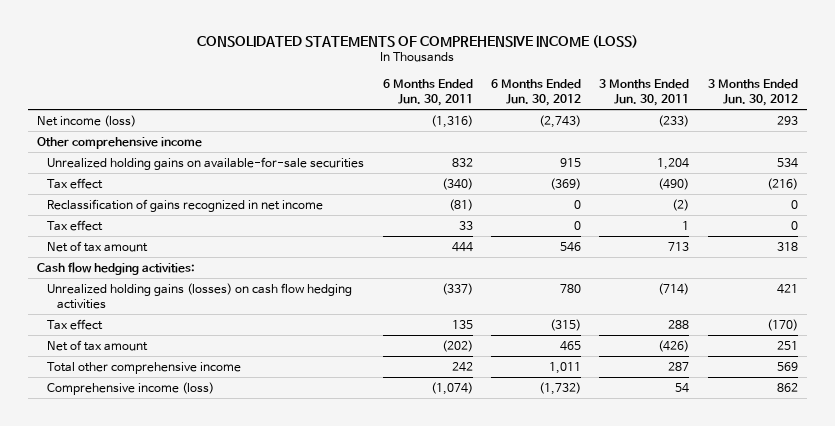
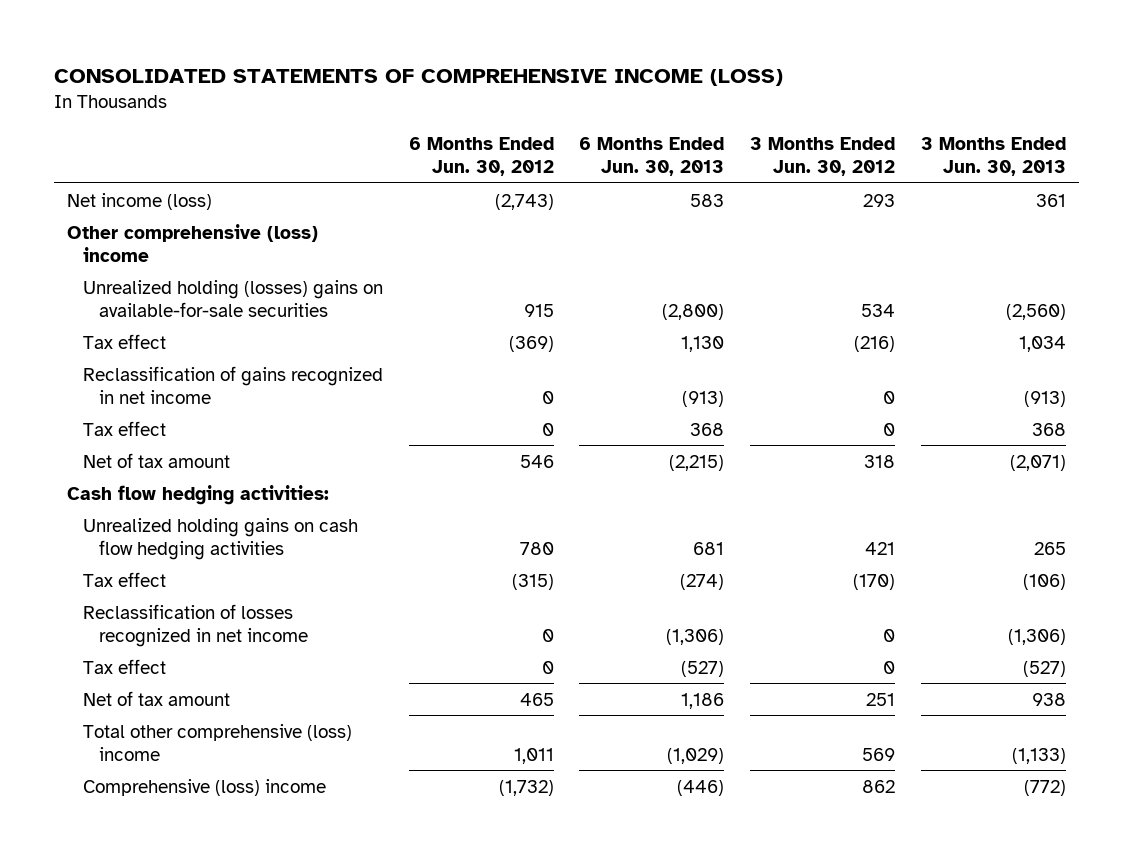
[382,78,473,106] 6 Months Ended Jun. 30, 2011 -> none
[599,78,690,106] 3 Months Ended Jun. 30, 2011 -> none
none -> [579,136,725,176] 6 Months Ended Jun. 30, 2013
none -> [921,136,1067,176] 3 Months Ended Jun. 30, 2013
[37,136,203,149] Other comprehensive income -> [66,223,318,262] Other comprehensive (loss) income
[47,156,365,170] Unrealized holding gains on available-for-sale securities -> [82,279,383,317] Unrealized holding (losses) gains on available-for-sale securities
[47,282,353,309] Unrealized holding gains (losses) on cash flow hedging activities -> [82,517,358,560] Unrealized holding gains on cash flow hedging activities
none -> [82,603,308,647] Reclassification of losses recognized in net income
none -> [82,658,166,674] Tax effect
[47,361,242,374] Total other comprehensive income -> [82,723,352,761] Total other comprehensive (loss) income
[47,381,215,395] Comprehensive income (loss) -> [82,778,326,796] Comprehensive (loss) income

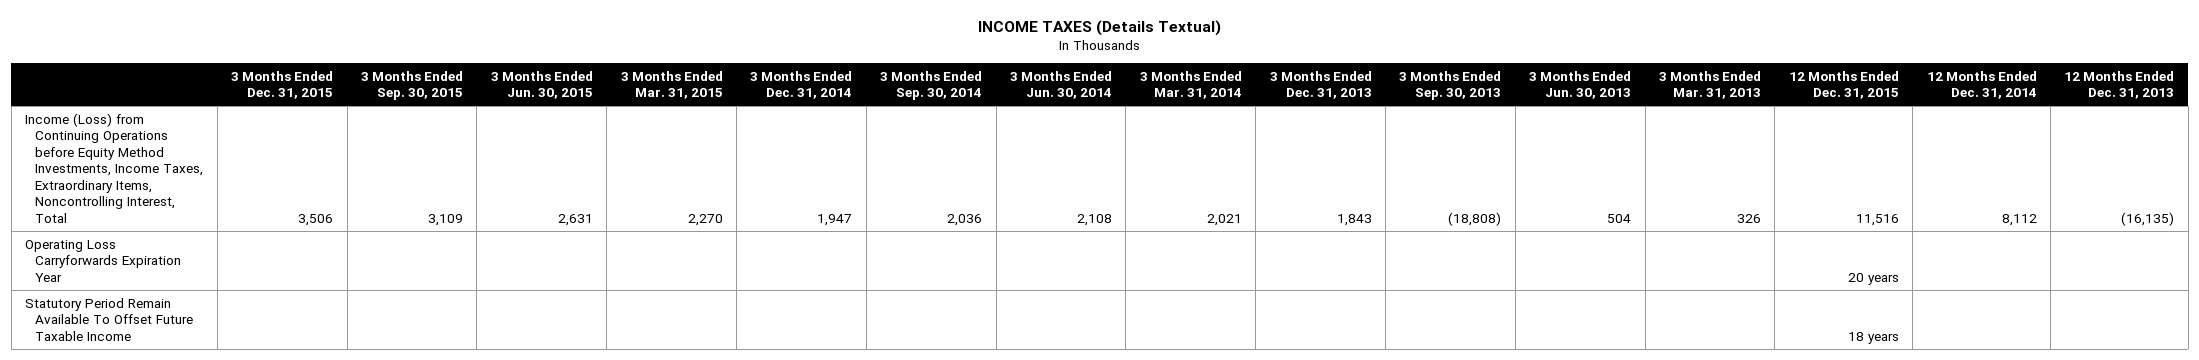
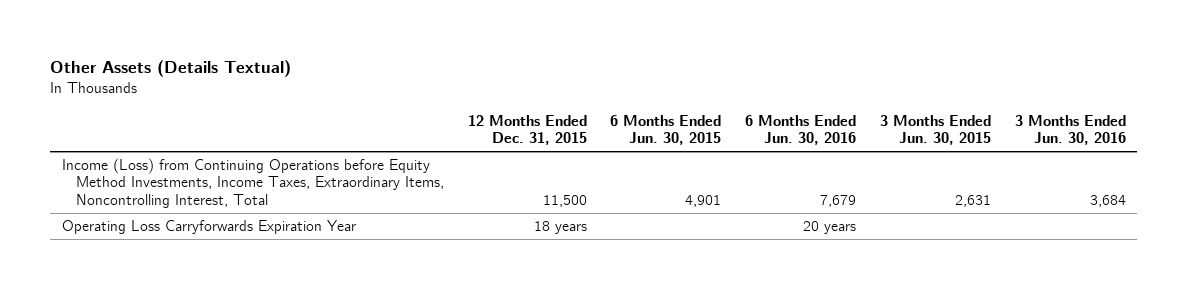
[977,19,1221,36] INCOME TAXES (Details Textual) -> [50,60,292,78] Other Assets (Details Textual)
[231,70,334,100] 3 Months Ended Dec. 31, 2015 -> none
[360,70,463,101] 3 Months Ended Sep. 30, 2015 -> none
[620,70,723,100] 3 Months Ended Mar. 31, 2015 -> none
[750,70,853,100] 3 Months Ended Dec. 31, 2014 -> none
[880,70,983,101] 3 Months Ended Sep. 30, 2014 -> none
[1009,70,1112,100] 3 Months Ended Jun. 30, 2014 -> none
[1139,70,1242,100] 3 Months Ended Mar. 31, 2014 -> none
[1269,70,1372,100] 3 Months Ended Dec. 31, 2013 -> none
[1399,70,1502,101] 3 Months Ended Sep. 30, 2013 -> none
[1529,70,1632,100] 3 Months Ended Jun. 30, 2013 -> none
[1659,70,1762,100] 3 Months Ended Mar. 31, 2013 -> none
[1926,70,2037,100] 12 Months Ended Dec. 31, 2014 -> none
[2064,70,2175,100] 12 Months Ended Dec. 31, 2013 -> none
none -> [610,115,722,146] 6 Months Ended Jun. 30, 2015
none -> [745,115,857,146] 6 Months Ended Jun. 30, 2016
none -> [1014,115,1126,146] 3 Months Ended Jun. 30, 2016
[24,297,194,341] Statutory Period Remain Available To Offset Future Taxable Income -> none
[1855,213,1899,226] 11,516 -> [542,194,587,207] 11,500
[1847,272,1899,285] 20 years -> [533,221,587,235] 18 years

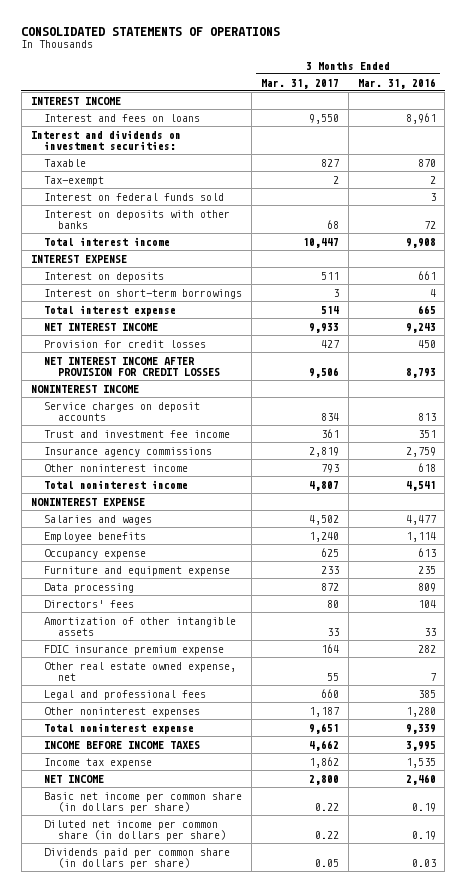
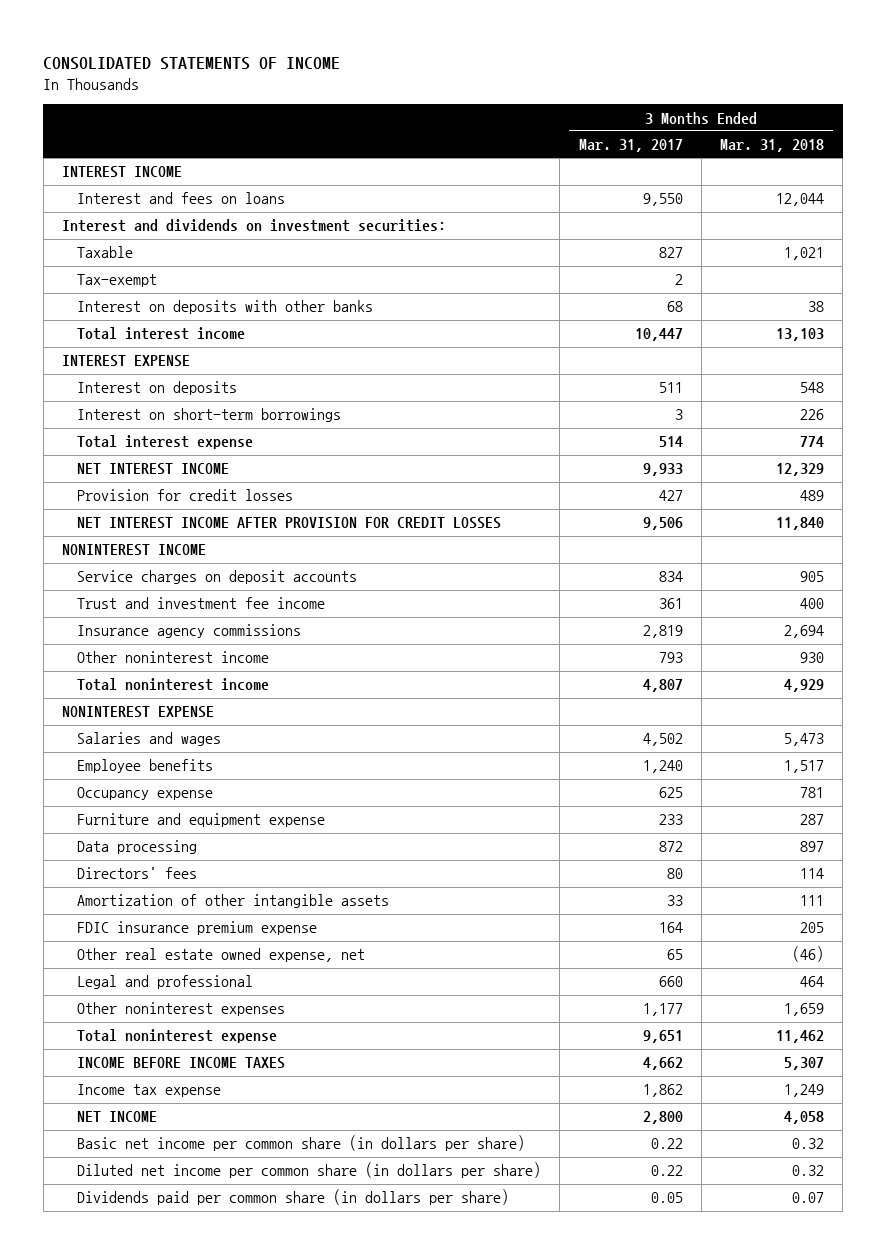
[21,26,281,36] CONSOLIDATED STATEMENTS OF OPERATIONS -> [43,56,341,70] CONSOLIDATED STATEMENTS OF INCOME
[357,77,436,89] Mar. 31, 2016 -> none
none -> [719,139,824,153] Mar. 31, 2018
[44,192,225,201] Interest on federal funds sold -> none
[327,673,340,682] 55 -> [666,949,683,961] 65
[44,689,207,700] Legal and professional fees -> [77,975,254,990] Legal and professional
[309,706,340,717] 1,187 -> [642,1003,683,1017] 1,177

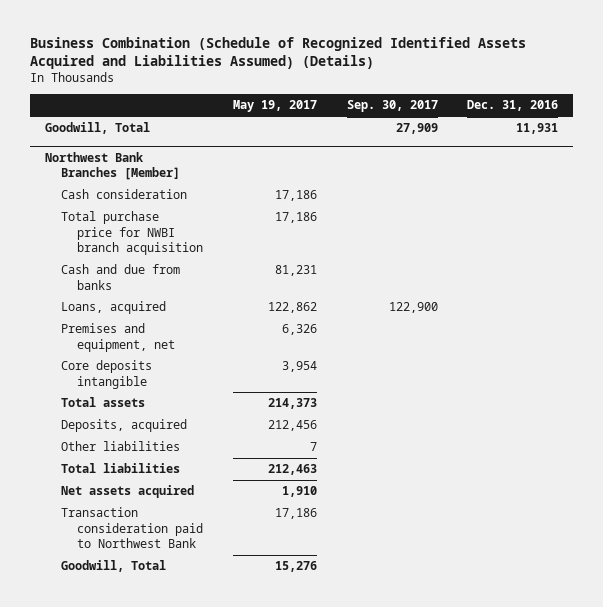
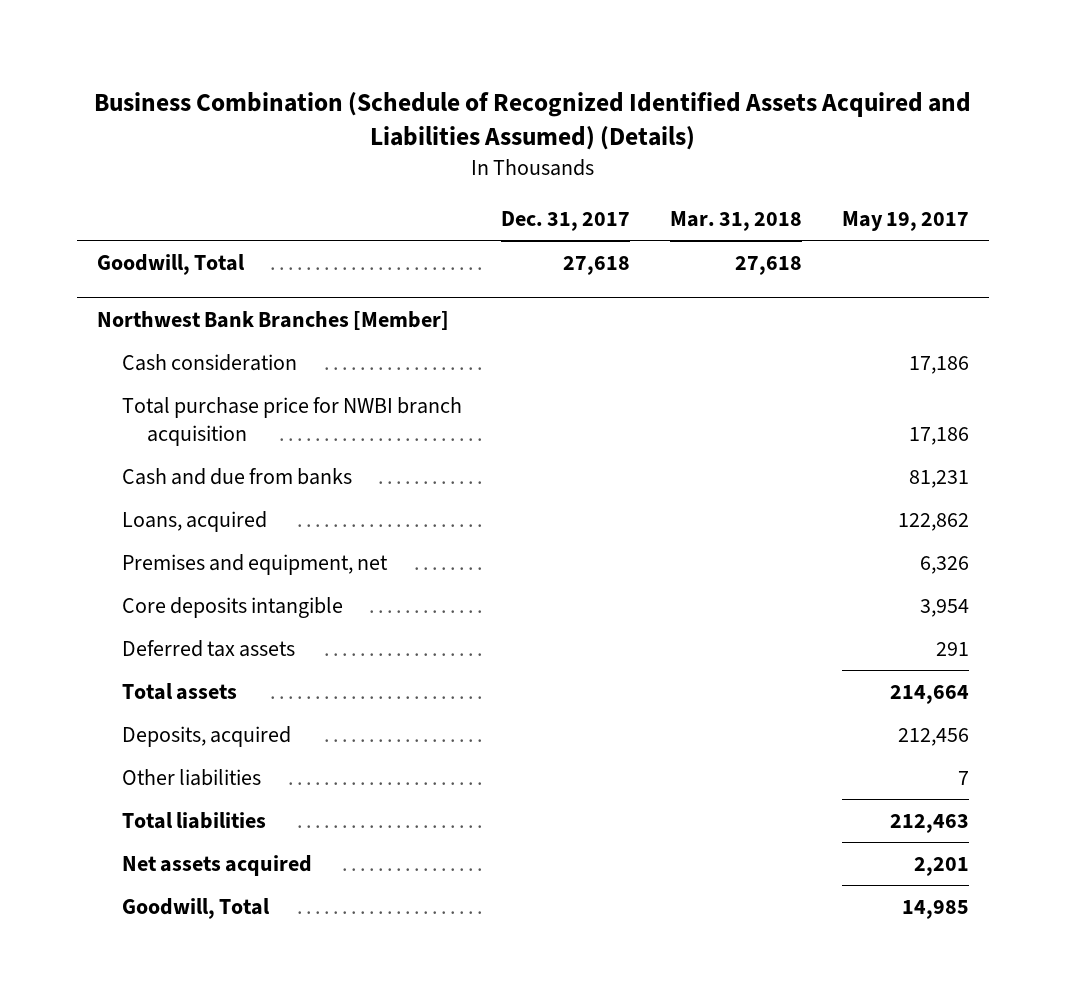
[346,100,438,113] Sep. 30, 2017 -> none
[467,100,559,112] Dec. 31, 2016 -> none
none -> [501,210,631,231] Dec. 31, 2017
none -> [670,210,803,231] Mar. 31, 2018
none -> [121,639,295,657] Deferred tax assets
[267,398,317,410] 214,373 -> [889,684,969,704] 214,664
[60,507,204,548] Transaction consideration paid to Northwest Bank -> none
[281,486,317,498] 1,910 -> [913,856,969,876] 2,201
[274,561,317,573] 15,276 -> [901,899,969,919] 14,985

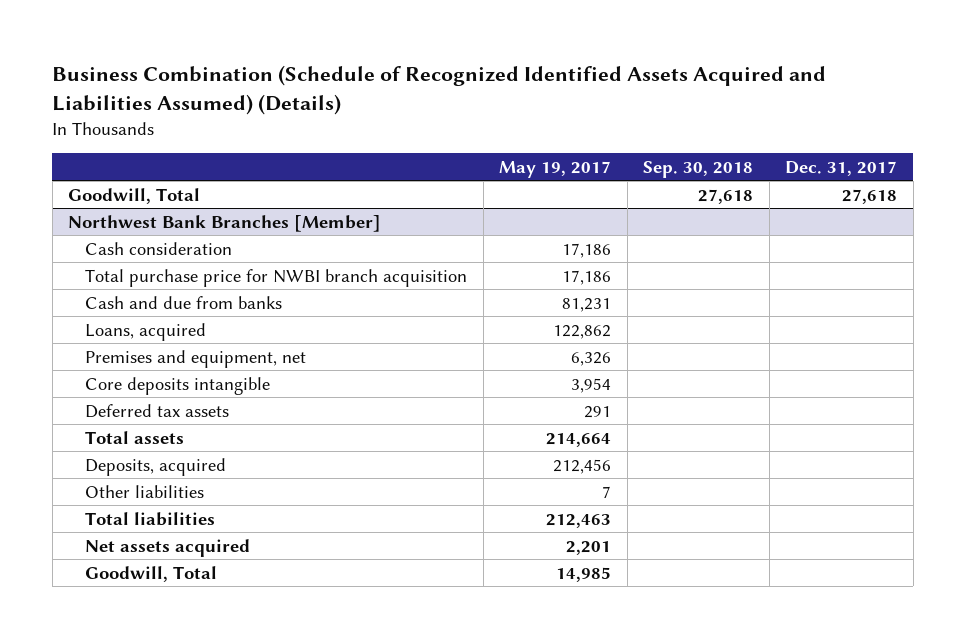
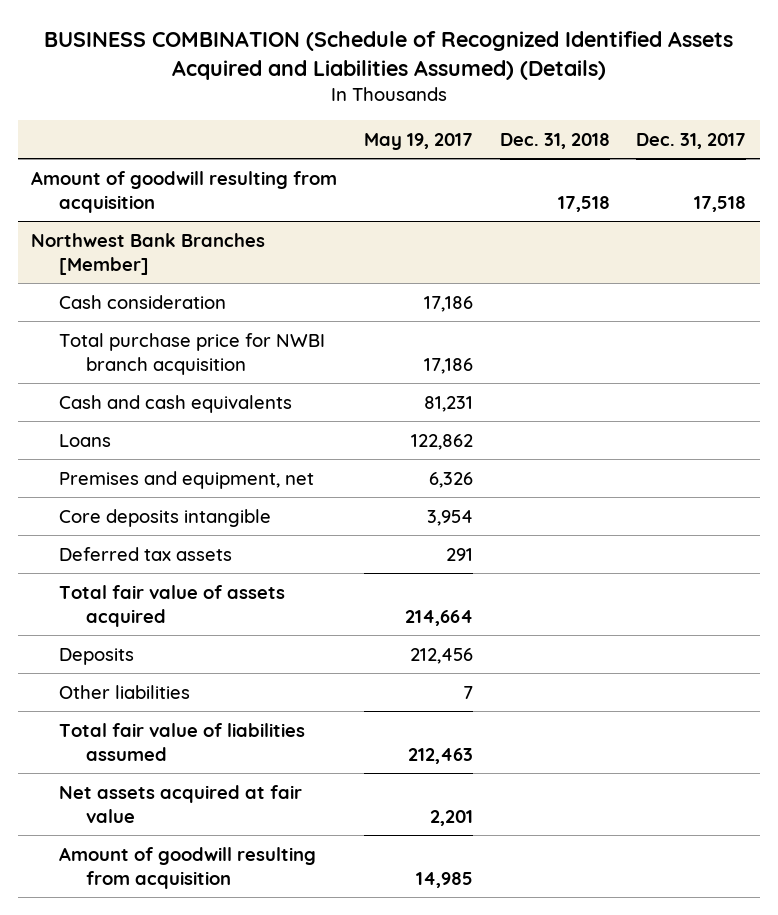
[52,64,827,115] Business Combination (Schedule of Recognized Identified Assets Acquired and Liabilities Assumed) (Details) -> [43,30,733,80] BUSINESS COMBINATION (Schedule of Recognized Identified Assets Acquired and Liabilities Assumed) (Details)
[643,160,754,178] Sep. 30, 2018 -> none
none -> [499,132,610,149] Dec. 31, 2018
[68,187,201,204] Goodwill, Total -> none
none -> [31,170,338,213] Amount of goodwill resulting from acquisition
[85,295,283,309] Cash and due from banks -> [58,394,292,413] Cash and cash equivalents
[85,322,207,341] Loans, acquired -> [58,433,111,447] Loans
[85,430,185,444] Total assets -> [58,584,285,627] Total fair value of assets acquired
[85,457,227,476] Deposits, acquired -> [58,647,134,665] Deposits
[85,511,216,526] Total liabilities -> [58,722,305,761] Total fair value of liabilities assumed
[85,538,251,557] Net assets acquired -> [58,784,302,823] Net assets acquired at fair value
[85,565,218,582] Goodwill, Total -> [58,846,316,889] Amount of goodwill resulting from acquisition

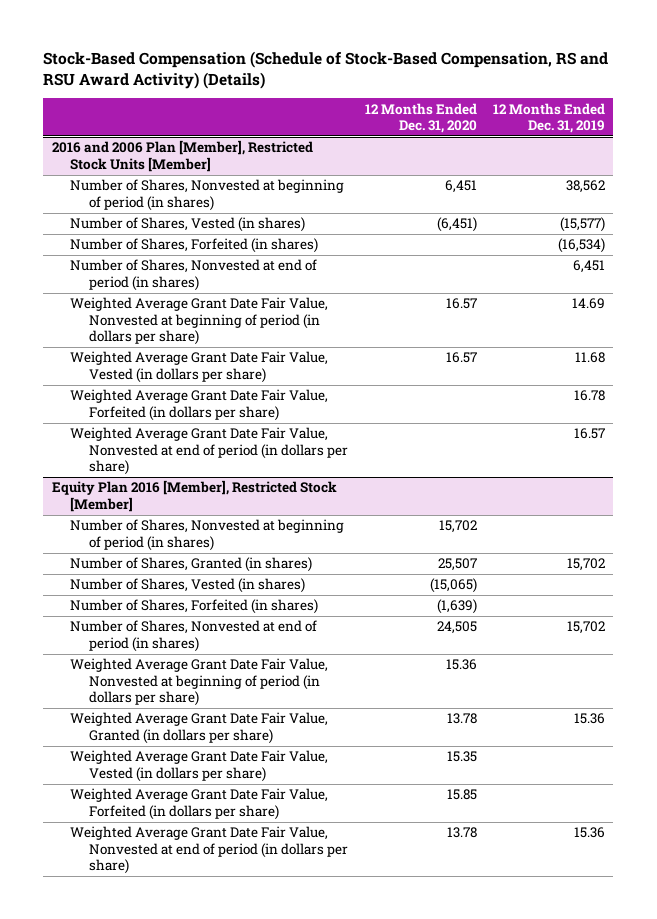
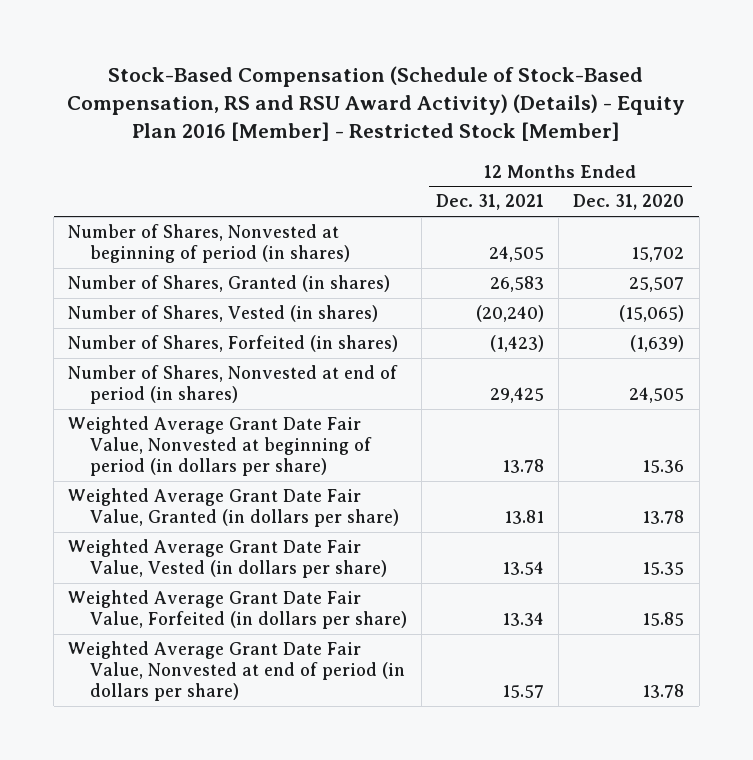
[43,51,609,89] Stock-Based Compensation (Schedule of Stock-Based Compensation, RS and RSU Award Activity) (Details) -> [67,65,686,142] Stock-Based Compensation (Schedule of Stock-Based Compensation, RS and RSU Award Activity) (Details) - Equity Plan 2016 [Member] - Restricted Stock [Member]
[493,102,606,133] 12 Months Ended Dec. 31, 2019 -> none
none -> [436,194,545,211] Dec. 31, 2021
[51,140,313,172] 2016 and 2006 Plan [Member], Restricted Stock Units [Member] -> none
[70,179,345,211] Number of Shares, Nonvested at beginning of period (in shares) -> none
[70,217,306,233] Number of Shares, Vested (in shares) -> none
[70,238,319,254] Number of Shares, Forfeited (in shares) -> none
[70,259,318,291] Number of Shares, Nonvested at end of period (in shares) -> none
[70,297,329,346] Weighted Average Grant Date Fair Value, Nonvested at beginning of period (in dollars per share) -> none
[70,351,329,383] Weighted Average Grant Date Fair Value, Vested (in dollars per share) -> none
[70,389,329,421] Weighted Average Grant Date Fair Value, Forfeited (in dollars per share) -> none
[70,427,349,476] Weighted Average Grant Date Fair Value, Nonvested at end of period (in dollars per share) -> none
[51,480,337,512] Equity Plan 2016 [Member], Restricted Stock [Member] -> none

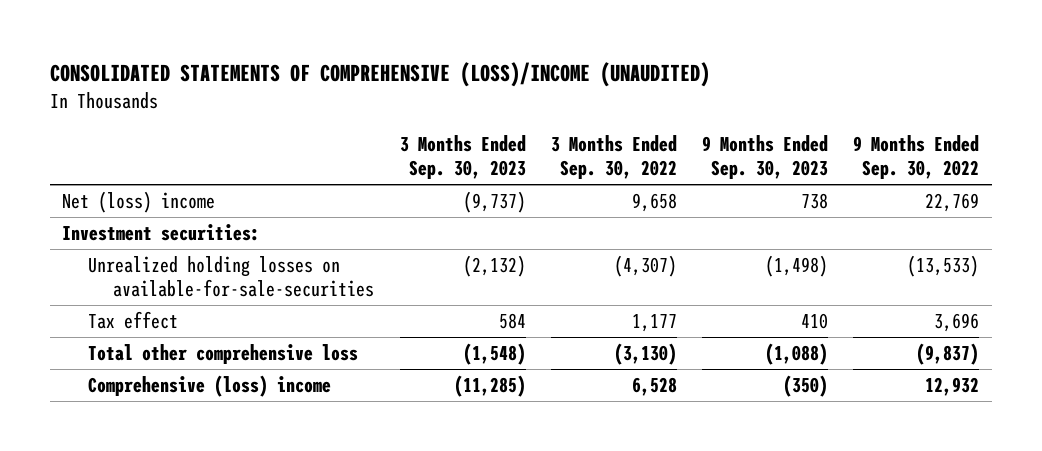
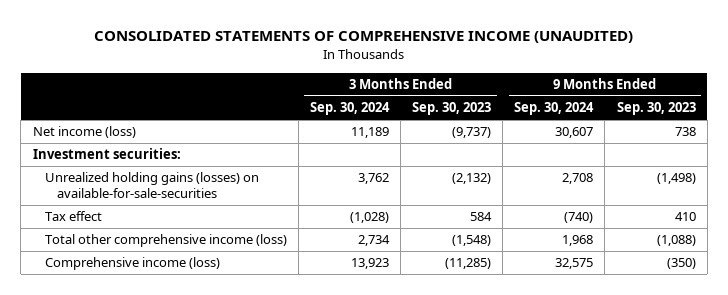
[49,62,710,88] CONSOLIDATED STATEMENTS OF COMPREHENSIVE (LOSS)/INCOME (UNAUDITED) -> [94,31,634,44] CONSOLIDATED STATEMENTS OF COMPREHENSIVE INCOME (UNAUDITED)
[550,135,677,180] 3 Months Ended Sep. 30, 2022 -> none
[853,135,980,180] 9 Months Ended Sep. 30, 2022 -> none
none -> [310,102,391,116] Sep. 30, 2024
none -> [514,102,595,116] Sep. 30, 2024
[62,191,216,214] Net (loss) income -> [32,126,136,139] Net income (loss)
[87,256,375,297] Unrealized holding losses on available-for-sale-securities -> [44,172,259,198] Unrealized holding gains (losses) on available-for-sale-securities
[87,344,358,365] Total other comprehensive loss -> [44,234,287,248] Total other comprehensive income (loss)
[87,375,331,398] Comprehensive (loss) income -> [44,257,220,271] Comprehensive income (loss)

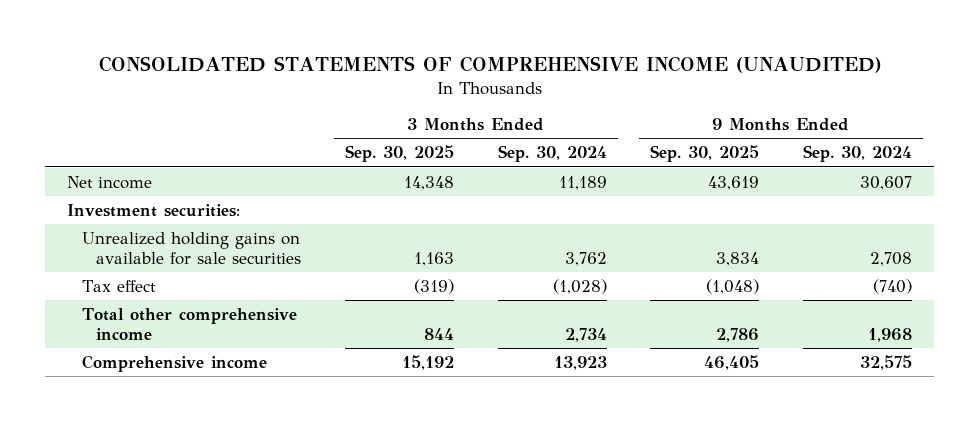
[412,102,492,116] Sep. 30, 2023 -> none
[616,102,696,116] Sep. 30, 2023 -> none
none -> [344,145,454,163] Sep. 30, 2025
none -> [650,145,760,163] Sep. 30, 2025
[32,126,136,139] Net income (loss) -> [67,175,153,189] Net income
[44,172,259,198] Unrealized holding gains (losses) on available-for-sale-securities -> [81,231,301,266] Unrealized holding gains on available for sale securities
[44,234,287,248] Total other comprehensive income (loss) -> [81,307,297,341] Total other comprehensive income
[44,257,220,271] Comprehensive income (loss) -> [81,354,267,372] Comprehensive income

